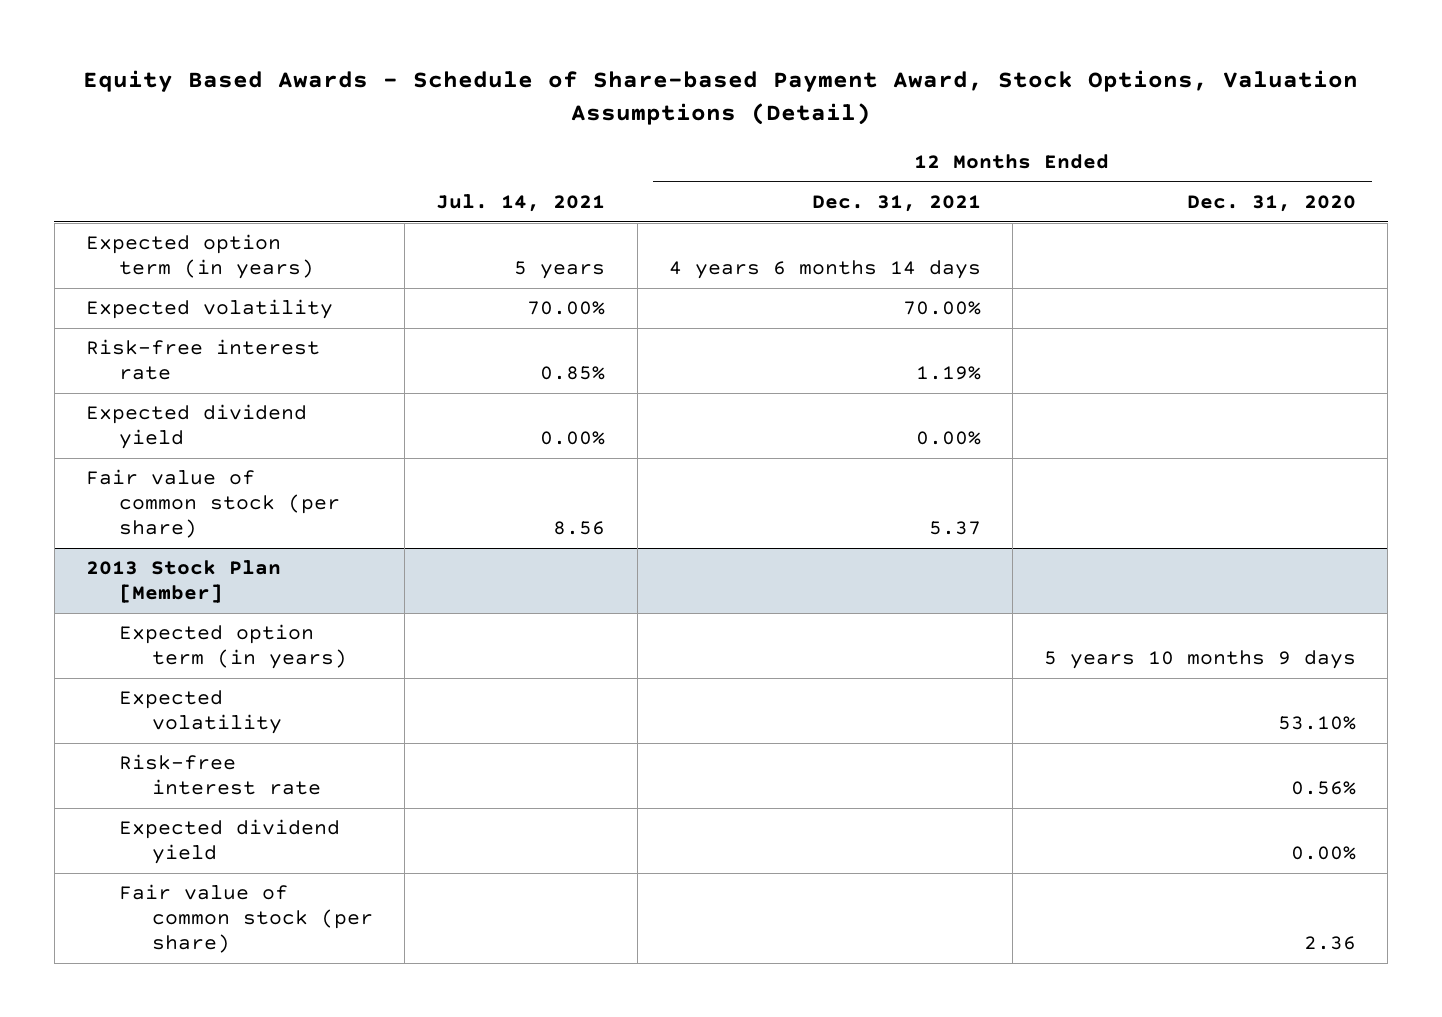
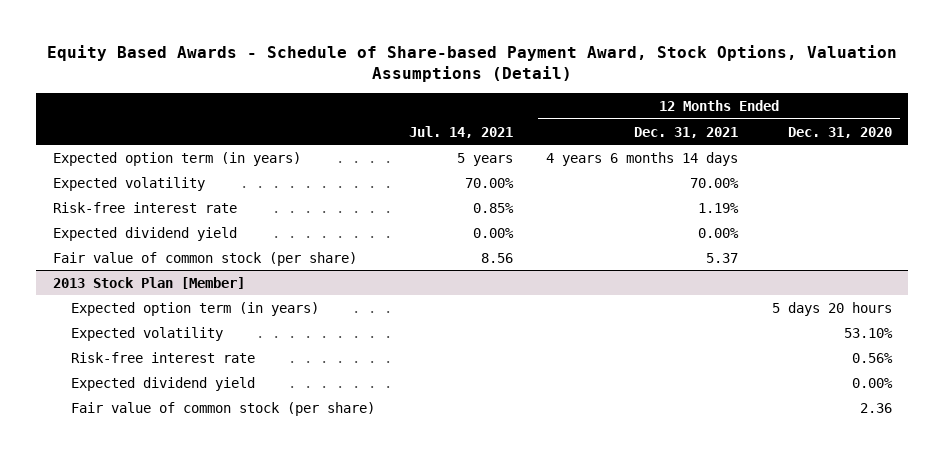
[1043,650,1356,670] 5 years 10 months 9 days -> [771,301,892,316] 5 days 20 hours

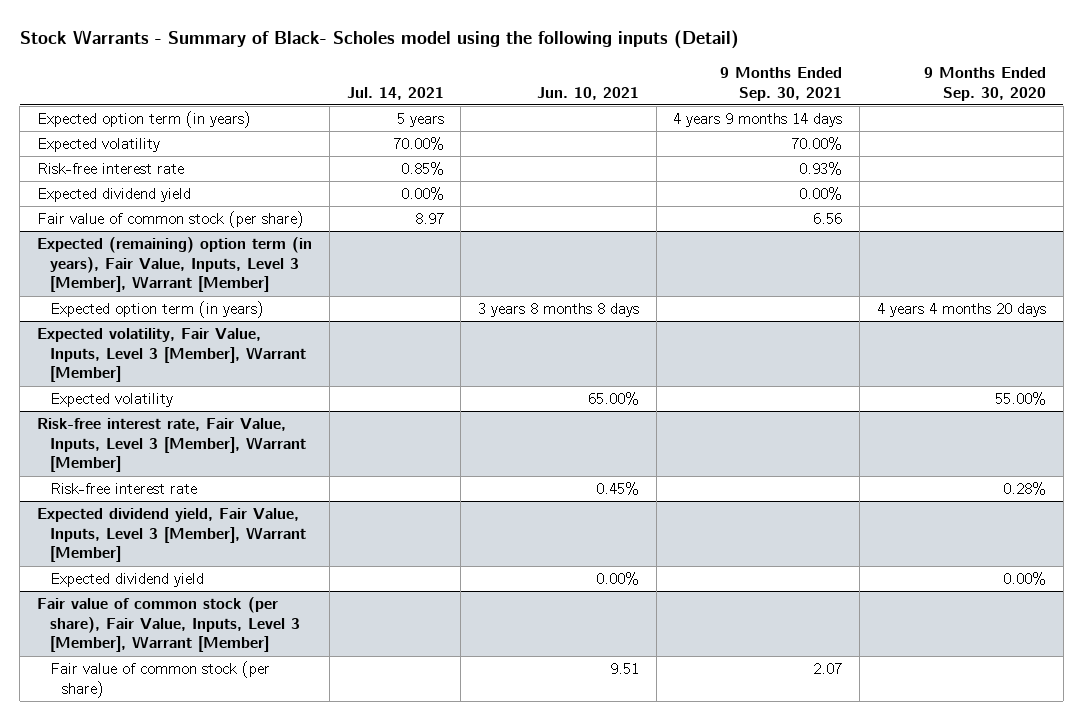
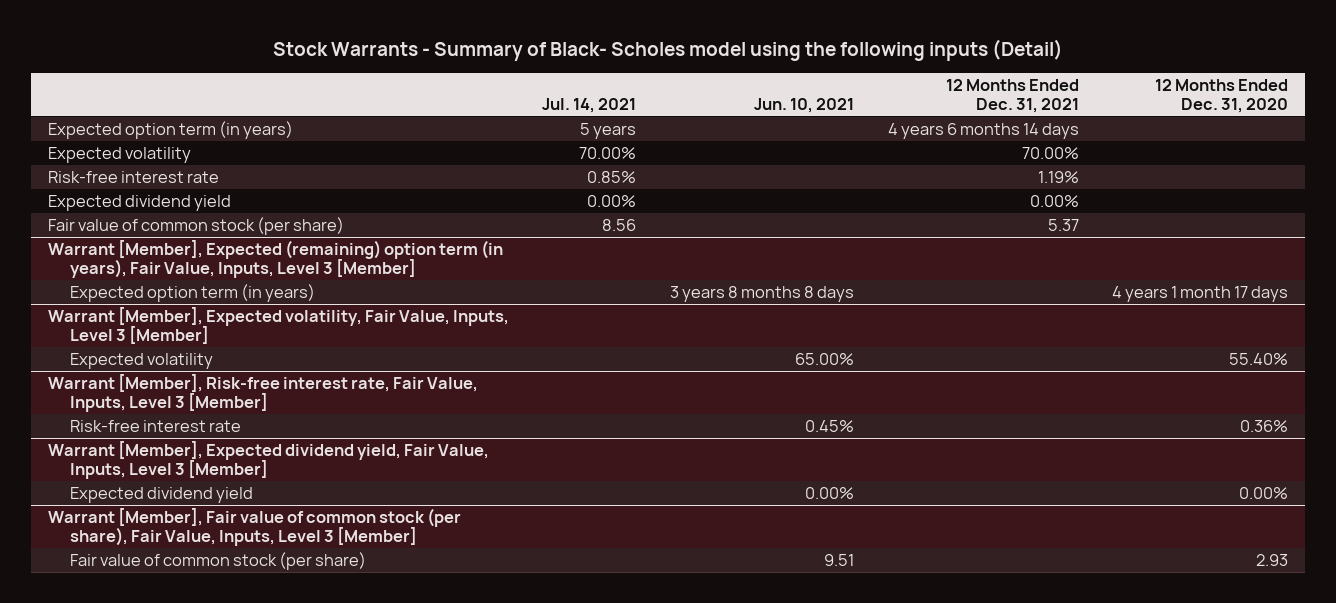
[720,67,843,101] 9 Months Ended Sep. 30, 2021 -> none
[923,67,1046,101] 9 Months Ended Sep. 30, 2020 -> none
none -> [945,78,1079,113] 12 Months Ended Dec. 31, 2021
none -> [1155,78,1289,113] 12 Months Ended Dec. 31, 2020
[414,213,444,225] 8.97 -> [602,218,637,231] 8.56
[37,237,313,293] Expected (remaining) option term (in years), Fair Value, Inputs, Level 3 [Member], Warrant [Member] -> [47,239,503,279] Warrant [Member], Expected (remaining) option term (in years), Fair Value, Inputs, Level 3 [Member]
[37,328,306,383] Expected volatility, Fair Value, Inputs, Level 3 [Member], Warrant [Member] -> [47,306,509,345] Warrant [Member], Expected volatility, Fair Value, Inputs, Level 3 [Member]
[37,418,306,473] Risk-free interest rate, Fair Value, Inputs, Level 3 [Member], Warrant [Member] -> [47,373,478,413] Warrant [Member], Risk-free interest rate, Fair Value, Inputs, Level 3 [Member]
[37,508,306,563] Expected dividend yield, Fair Value, Inputs, Level 3 [Member], Warrant [Member] -> [47,440,489,480] Warrant [Member], Expected dividend yield, Fair Value, Inputs, Level 3 [Member]
[37,597,300,653] Fair value of common stock (per share), Fair Value, Inputs, Level 3 [Member], Warrant [Member] -> [47,507,461,547] Warrant [Member], Fair value of common stock (per share), Fair Value, Inputs, Level 3 [Member]

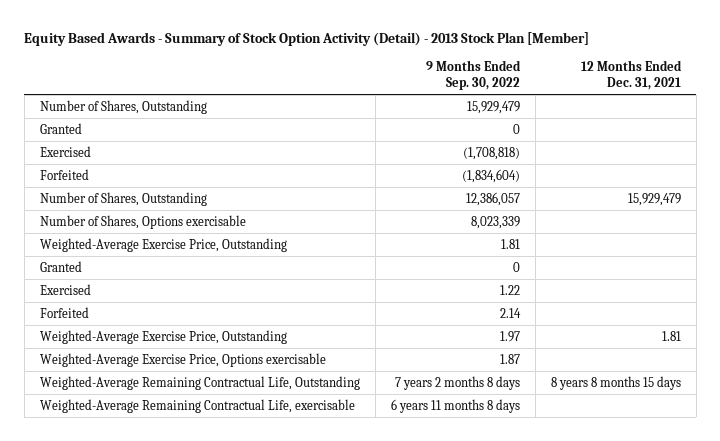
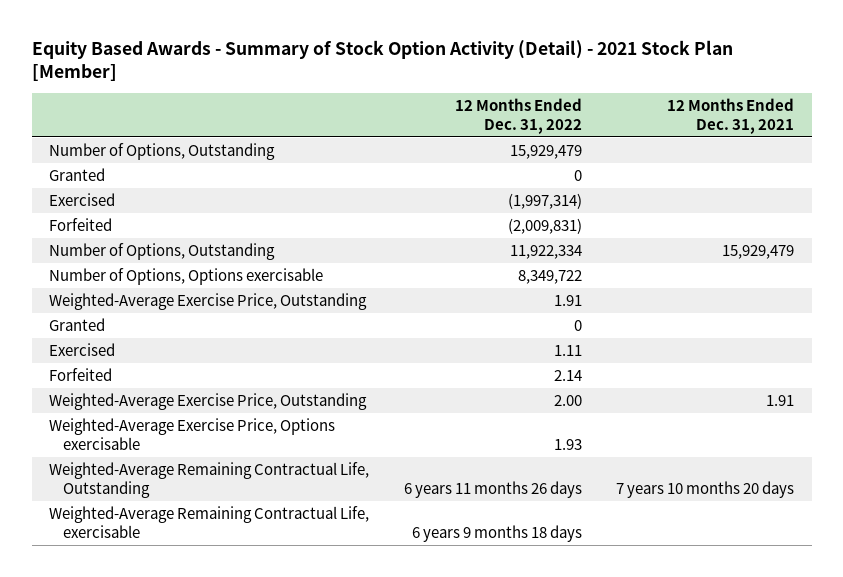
[24,32,590,47] Equity Based Awards - Summary of Stock Option Activity (Detail) - 2013 Stock Plan [Member] -> [31,39,733,82] Equity Based Awards - Summary of Stock Option Activity (Detail) - 2021 Stock Plan [Member]
[425,60,521,91] 9 Months Ended Sep. 30, 2022 -> none
none -> [454,97,582,134] 12 Months Ended Dec. 31, 2022
[39,99,207,114] Number of Shares, Outstanding -> [48,142,275,160] Number of Options, Outstanding
[39,191,207,206] Number of Shares, Outstanding -> [48,242,275,260] Number of Options, Outstanding
[39,214,246,229] Number of Shares, Options exercisable -> [48,267,323,285] Number of Options, Options exercisable
[661,330,681,341] 1.81 -> [766,394,795,406] 1.91
[550,375,681,390] 8 years 8 months 15 days -> [616,480,795,498] 7 years 10 months 20 days

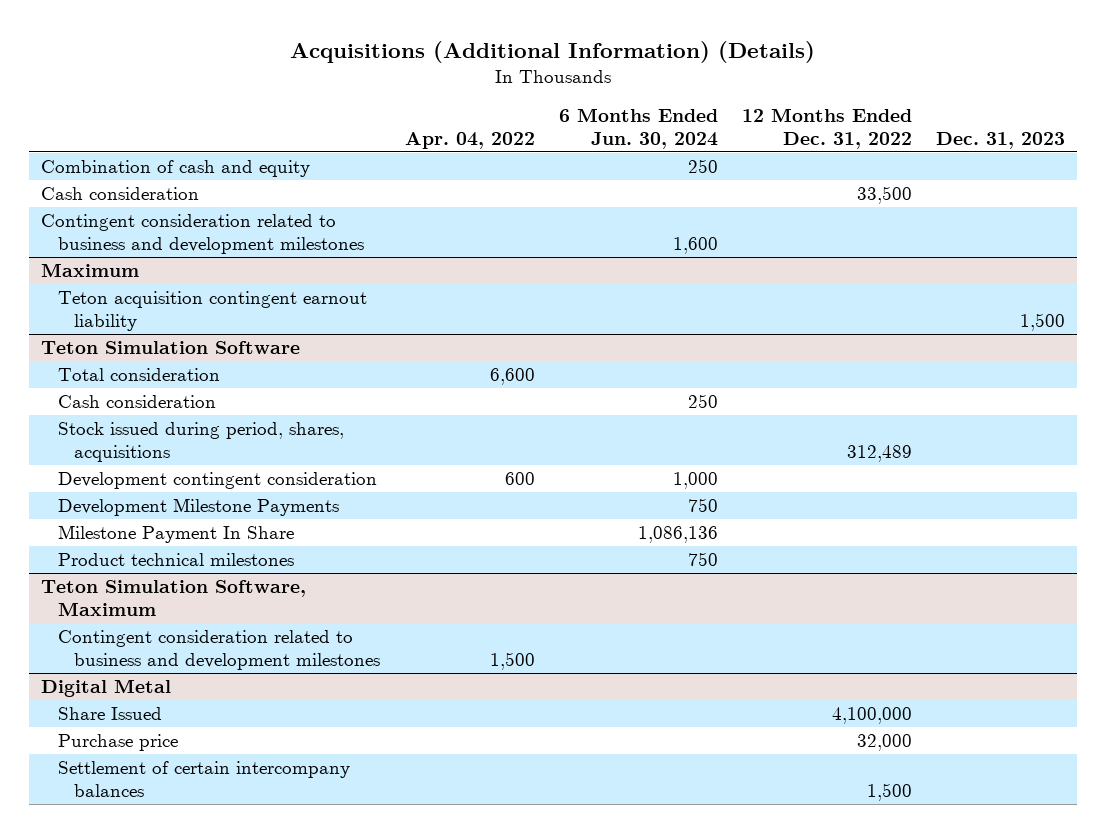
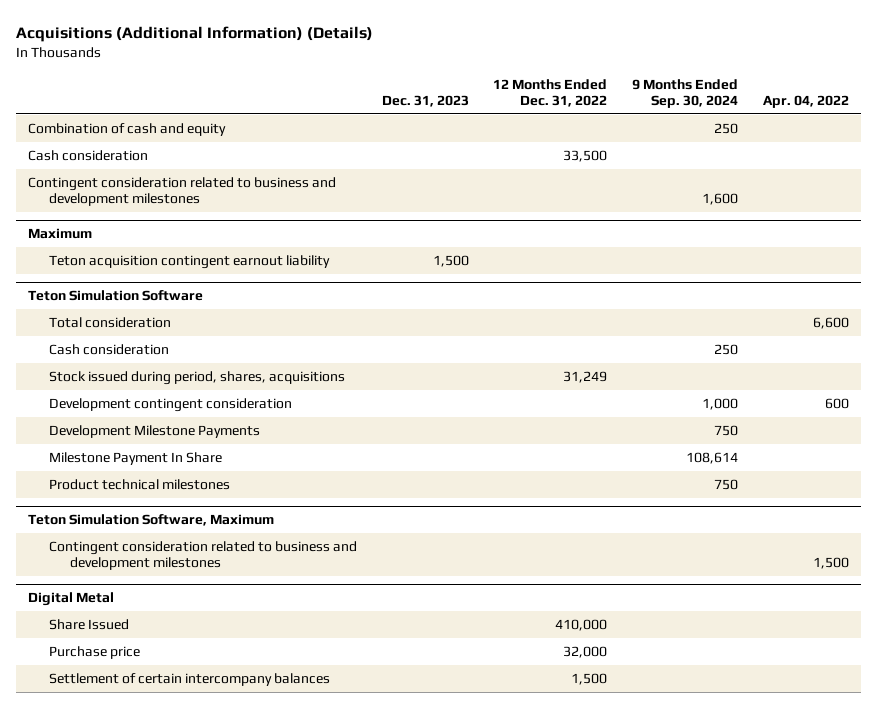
[558,108,718,149] 6 Months Ended Jun. 30, 2024 -> none
none -> [631,78,738,108] 9 Months Ended Sep. 30, 2024
[846,444,912,462] 312,489 -> [563,370,608,383] 31,249
[831,707,912,725] 4,100,000 -> [555,618,608,631] 410,000

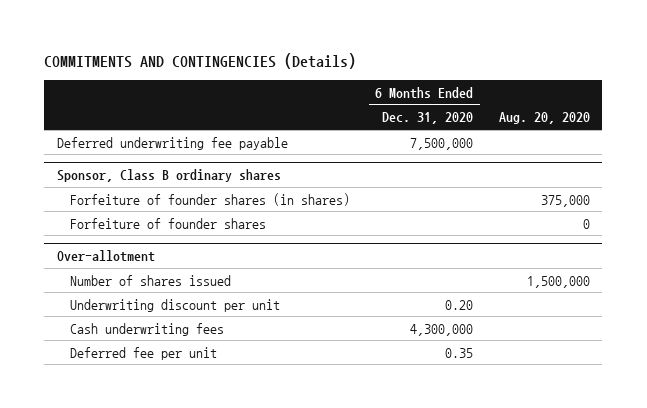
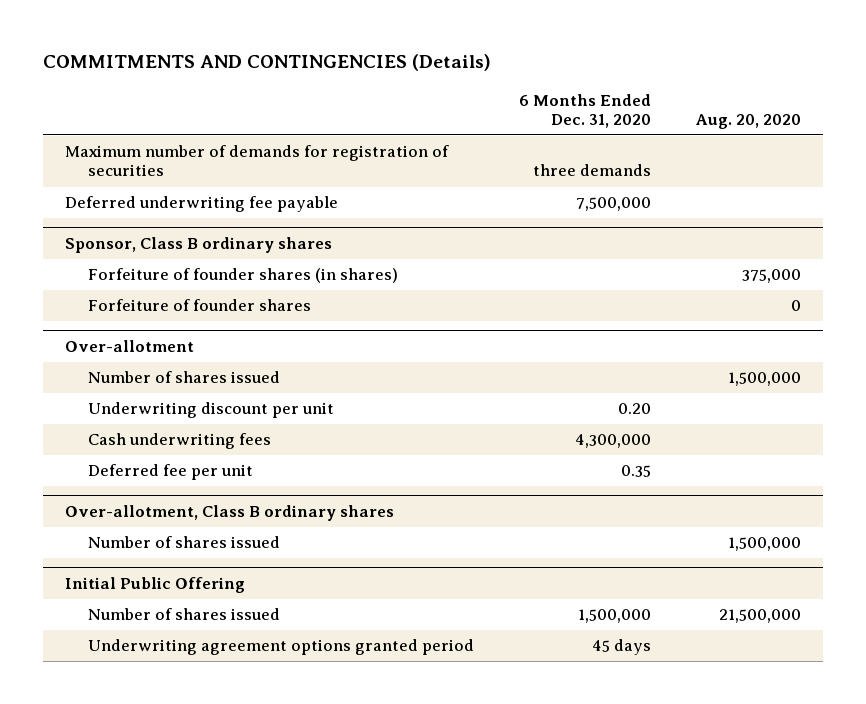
none -> [65,145,450,177] Maximum number of demands for registration of securities
none -> [65,504,395,521] Over-allotment, Class B ordinary shares
none -> [87,536,280,549] Number of shares issued
none -> [65,576,246,593] Initial Public Offering
none -> [87,608,280,621] Number of shares issued
none -> [87,639,474,656] Underwriting agreement options granted period

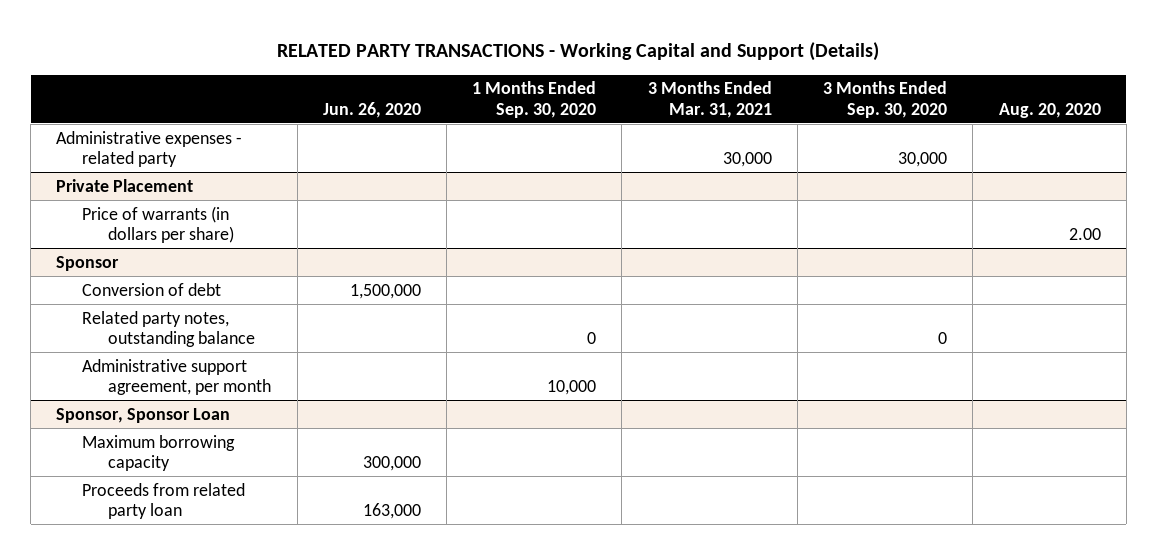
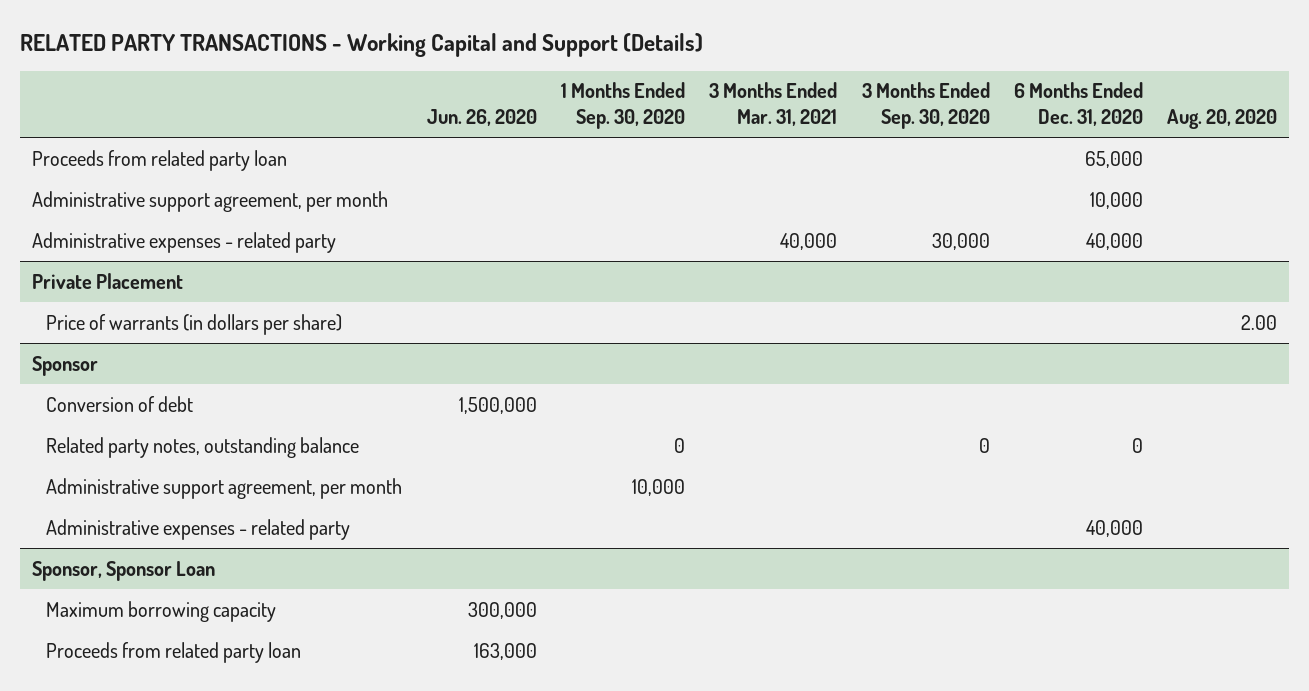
none -> [1013,82,1143,127] 6 Months Ended Dec. 31, 2020
none -> [31,149,287,171] Proceeds from related party loan
none -> [31,190,388,212] Administrative support agreement, per month
[722,151,772,167] 30,000 -> [780,232,838,250] 40,000
none -> [46,518,351,540] Administrative expenses - related party

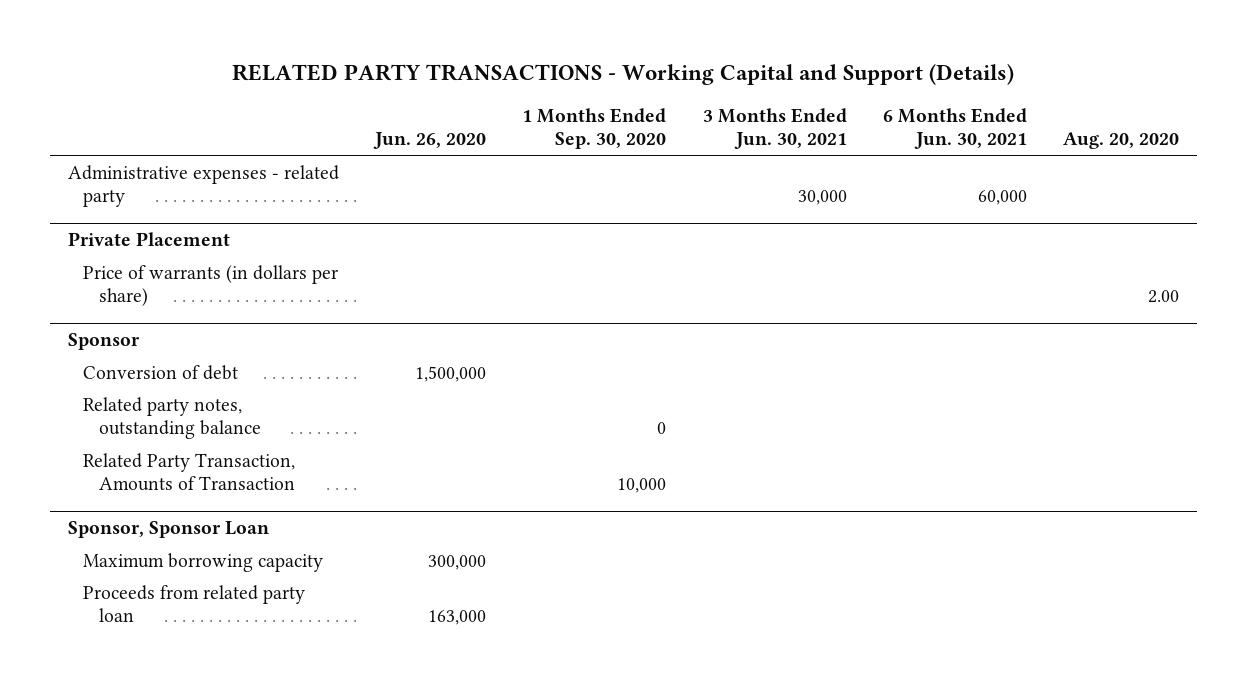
[709,82,838,127] 3 Months Ended Mar. 31, 2021 -> none
[861,82,990,130] 3 Months Ended Sep. 30, 2020 -> none
[1013,82,1143,127] 6 Months Ended Dec. 31, 2020 -> none
none -> [702,107,847,150] 3 Months Ended Jun. 30, 2021
none -> [882,107,1027,150] 6 Months Ended Jun. 30, 2021
[31,149,287,171] Proceeds from related party loan -> none
[31,190,388,212] Administrative support agreement, per month -> none
[46,518,351,540] Administrative expenses - related party -> none
[46,477,403,499] Administrative support agreement, per month -> [83,452,296,491] Related Party Transaction, Amounts of Transaction

